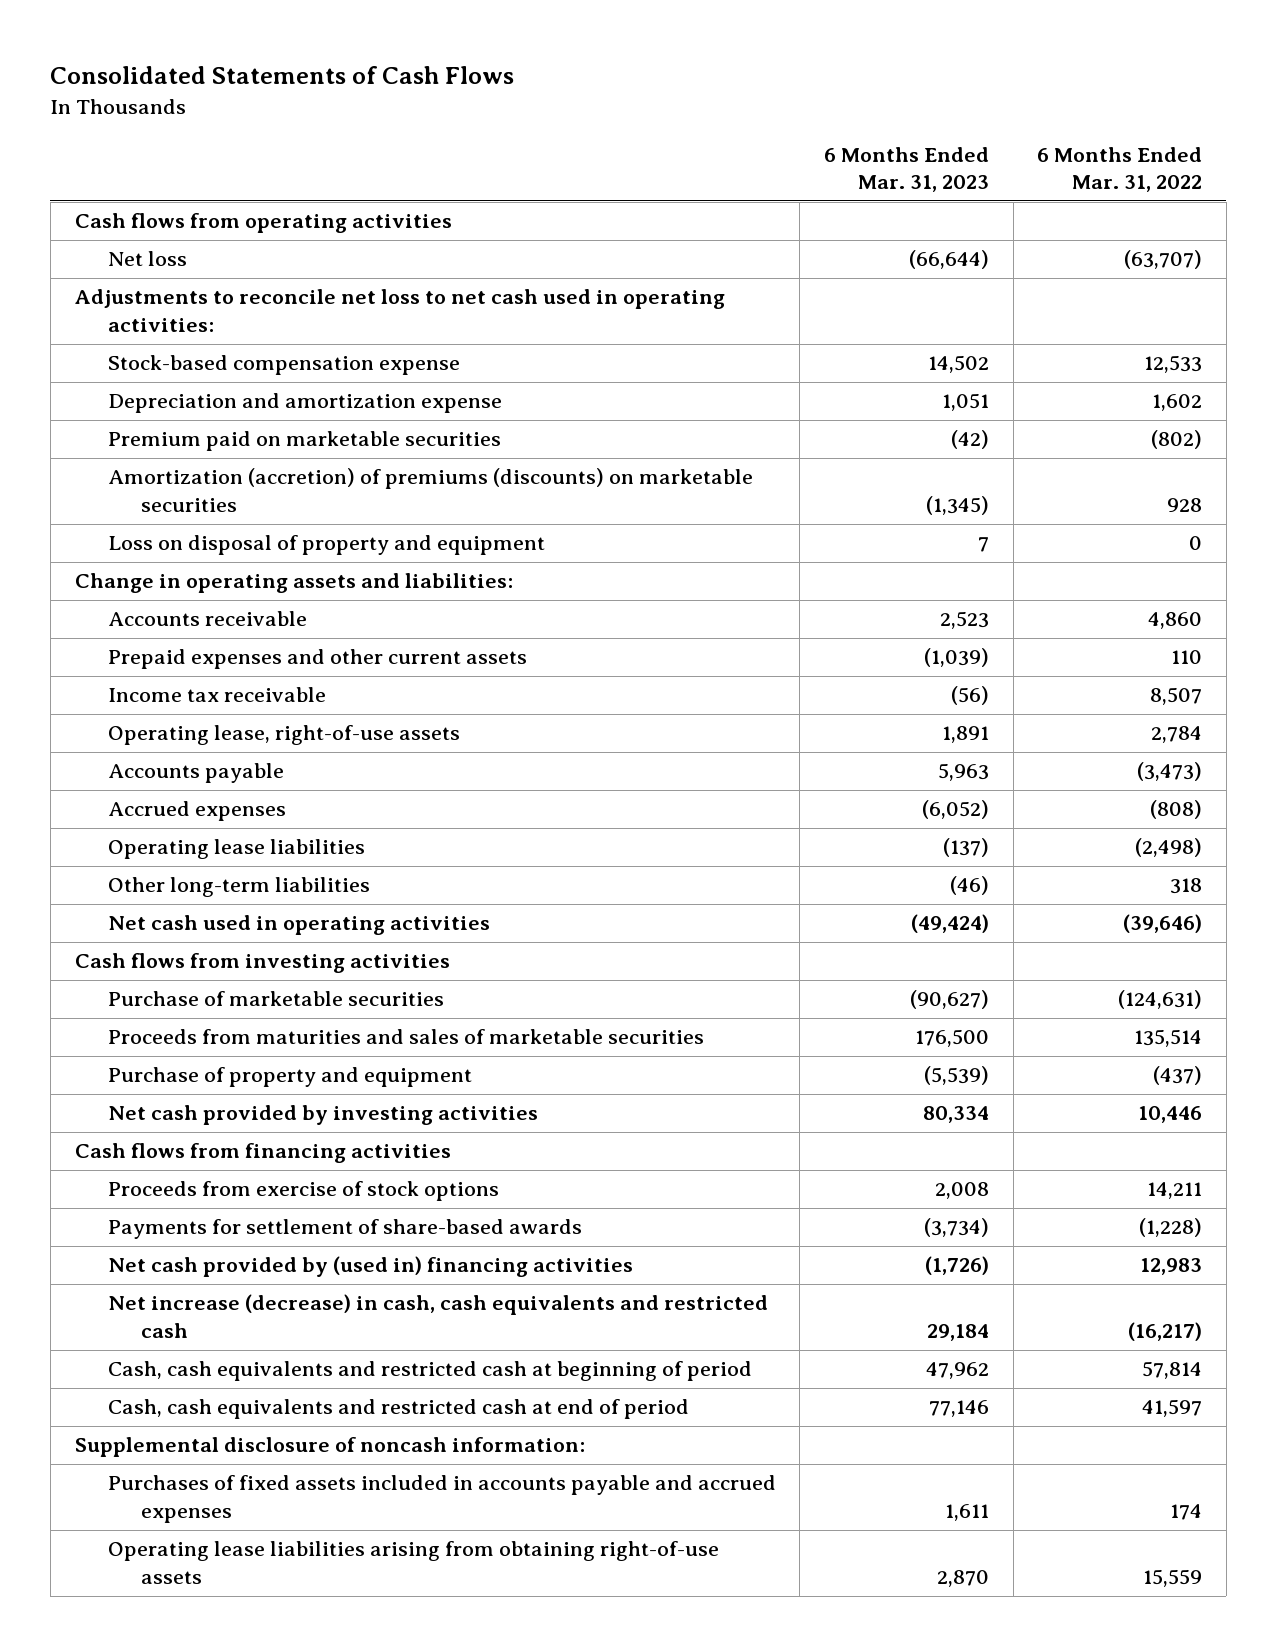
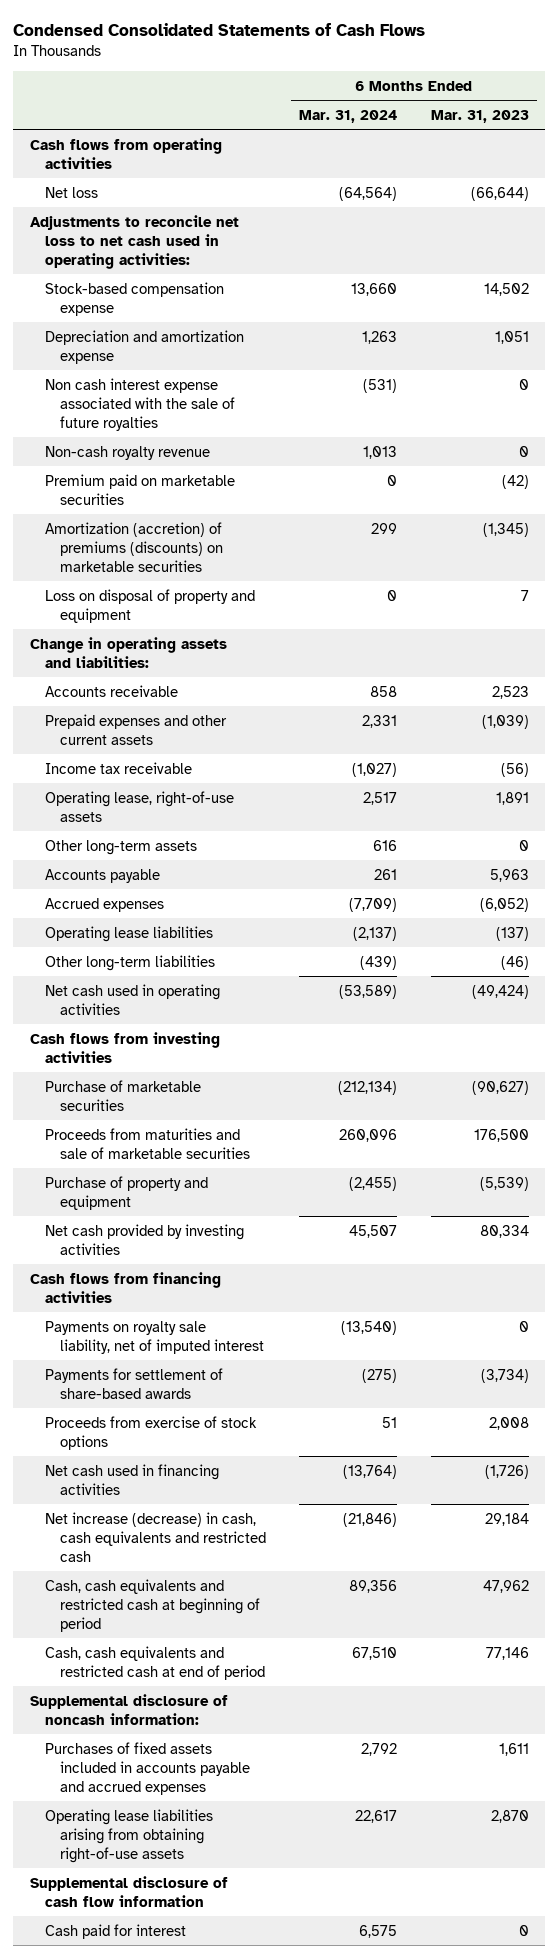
[50,66,515,85] Consolidated Statements of Cash Flows -> [13,23,426,37] Condensed Consolidated Statements of Cash Flows
[1037,146,1203,193] 6 Months Ended Mar. 31, 2022 -> none
none -> [299,109,398,123] Mar. 31, 2024
none -> [44,377,236,431] Non cash interest expense associated with the sale of future royalties
none -> [44,445,210,460] Non-cash royalty revenue
none -> [44,839,197,855] Other long-term assets
[107,1029,704,1045] Proceeds from maturities and sales of marketable securities -> [44,1127,251,1159] Proceeds from maturities and sale of marketable securities
none -> [44,1320,265,1354] Payments on royalty sale liability, net of imputed interest
[107,1181,499,1202] Proceeds from exercise of stock options -> [44,1415,257,1450] Proceeds from exercise of stock options
[107,1256,633,1278] Net cash provided by (used in) financing activities -> [44,1463,219,1495] Net cash used in financing activities
none -> [29,1875,228,1907] Supplemental disclosure of cash flow information
none -> [44,1923,186,1939] Cash paid for interest

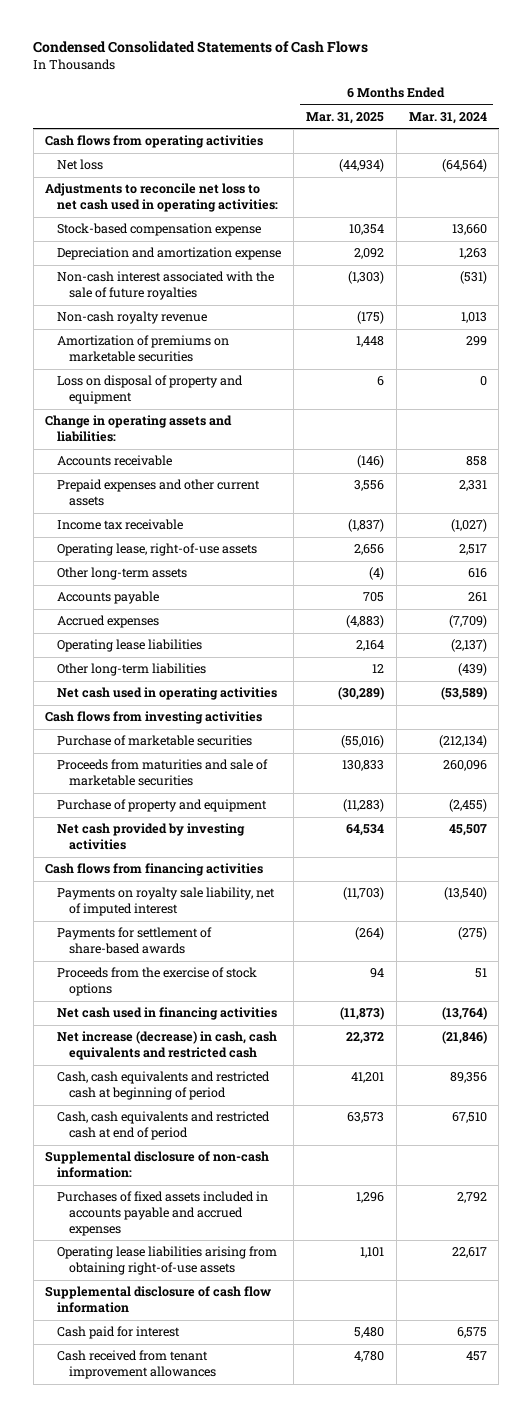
[430,109,529,123] Mar. 31, 2023 -> none
none -> [305,111,384,124] Mar. 31, 2025
[44,377,236,431] Non cash interest expense associated with the sale of future royalties -> [56,271,274,301] Non-cash interest associated with the sale of future royalties
[44,473,235,505] Premium paid on marketable securities -> none
[44,521,224,572] Amortization (accretion) of premiums (discounts) on marketable securities -> [56,335,229,363] Amortization of premiums on marketable securities
[44,1415,257,1450] Proceeds from exercise of stock options -> [56,967,257,997] Proceeds from the exercise of stock options
[29,1693,228,1725] Supplemental disclosure of noncash information: -> [45,1151,270,1179] Supplemental disclosure of non-cash information:
none -> [56,1350,216,1380] Cash received from tenant improvement allowances

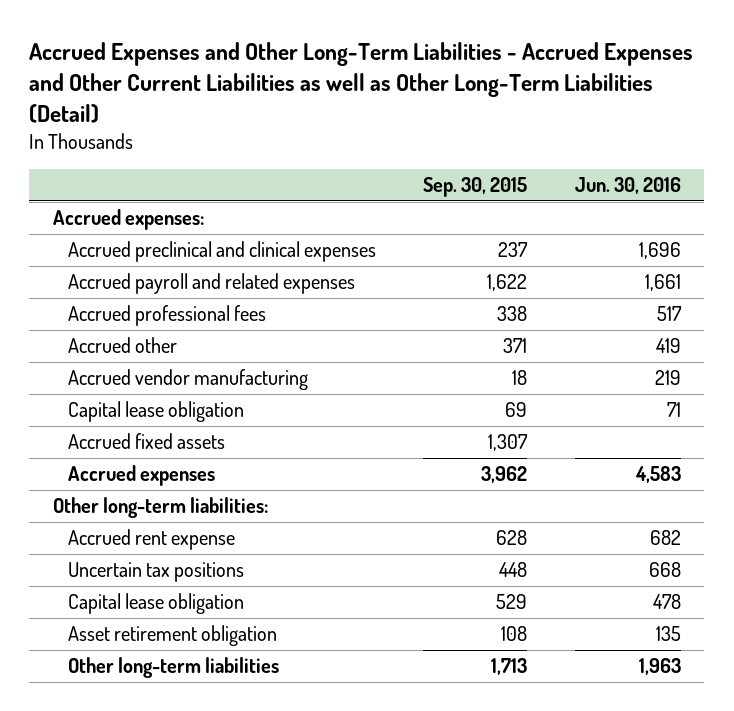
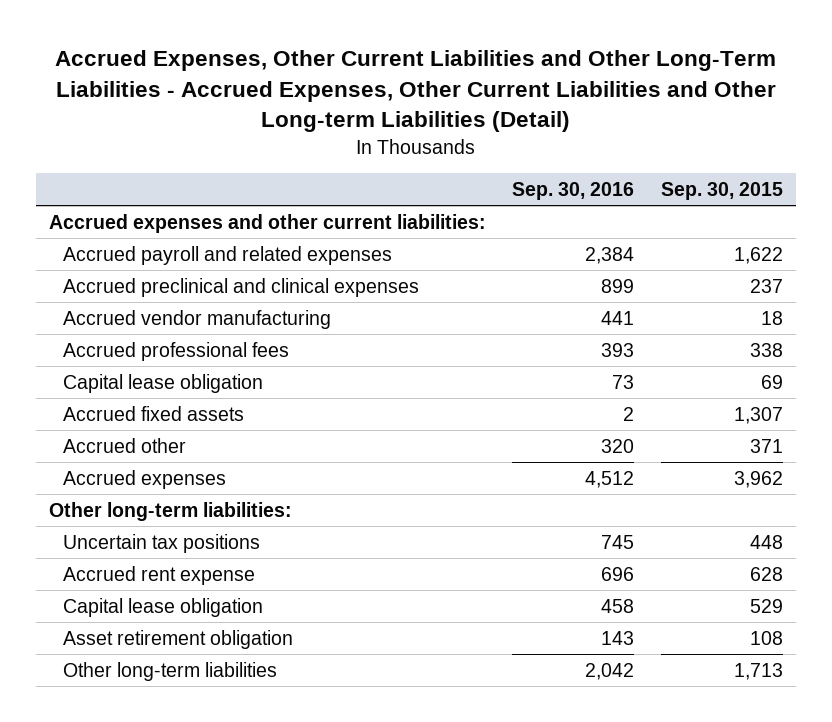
[29,42,694,124] Accrued Expenses and Other Long-Term Liabilities - Accrued Expenses and Other Current Liabilities as well as Other Long-Term Liabilities (Detail) -> [54,50,776,133] Accrued Expenses, Other Current Liabilities and Other Long-Term Liabilities - Accrued Expenses, Other Current Liabilities and Other Long-term Liabilities (Detail)
[574,177,681,195] Jun. 30, 2016 -> none
none -> [512,181,635,200] Sep. 30, 2016
[53,209,205,231] Accrued expenses: -> none
none -> [48,213,486,233] Accrued expenses and other current liabilities:
[67,241,376,263] Accrued preclinical and clinical expenses -> [63,277,420,297] Accrued preclinical and clinical expenses
[67,305,266,327] Accrued professional fees -> [63,341,290,361] Accrued professional fees
[67,337,177,354] Accrued other -> [63,437,187,453] Accrued other
[67,529,235,551] Accrued rent expense -> [63,565,256,585] Accrued rent expense

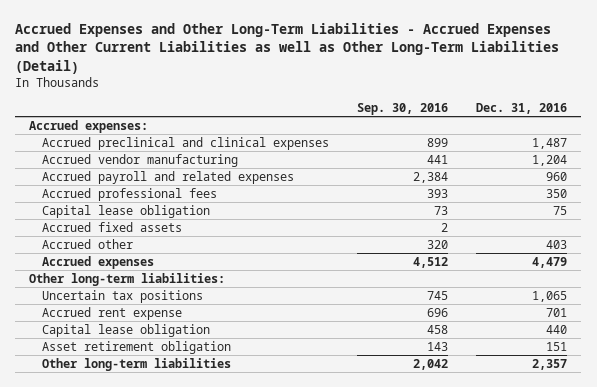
[54,50,776,133] Accrued Expenses, Other Current Liabilities and Other Long-Term Liabilities - Accrued Expenses, Other Current Liabilities and Other Long-term Liabilities (Detail) -> [15,22,560,74] Accrued Expenses and Other Long-Term Liabilities - Accrued Expenses and Other Current Liabilities as well as Other Long-Term Liabilities (Detail)
[660,181,783,200] Sep. 30, 2015 -> none
none -> [476,102,568,114] Dec. 31, 2016
[48,213,486,233] Accrued expenses and other current liabilities: -> none
none -> [29,119,149,133] Accrued expenses:
[63,245,393,265] Accrued payroll and related expenses -> [41,170,294,184] Accrued payroll and related expenses

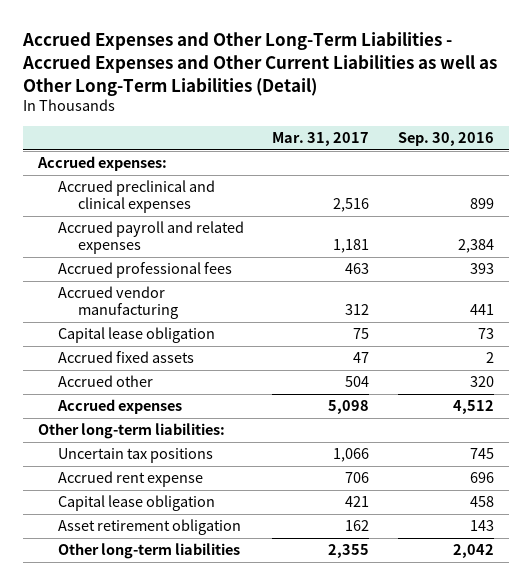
[476,102,568,114] Dec. 31, 2016 -> none
none -> [272,132,370,147] Mar. 31, 2017
[41,153,238,167] Accrued vendor manufacturing -> [57,286,178,320] Accrued vendor manufacturing

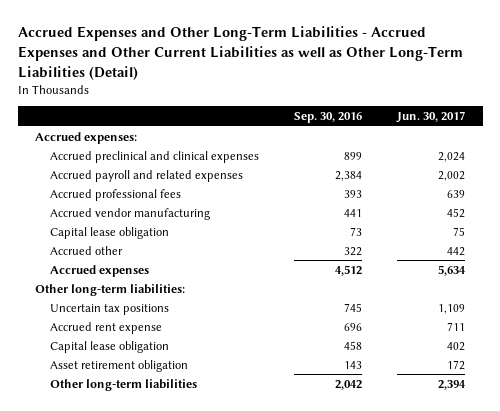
[272,132,370,147] Mar. 31, 2017 -> none
none -> [396,111,466,124] Jun. 30, 2017
[57,351,194,364] Accrued fixed assets -> none
[470,376,495,388] 320 -> [343,246,362,256] 322

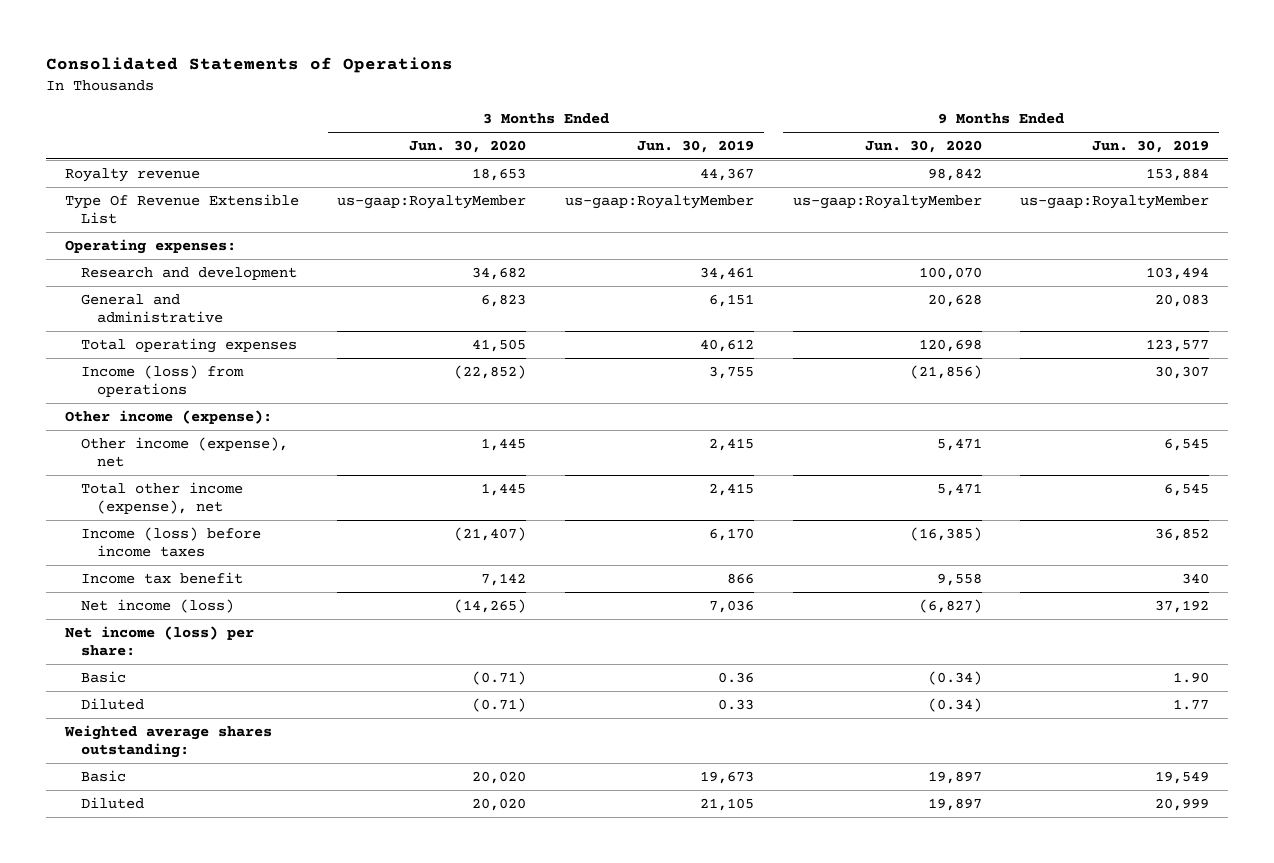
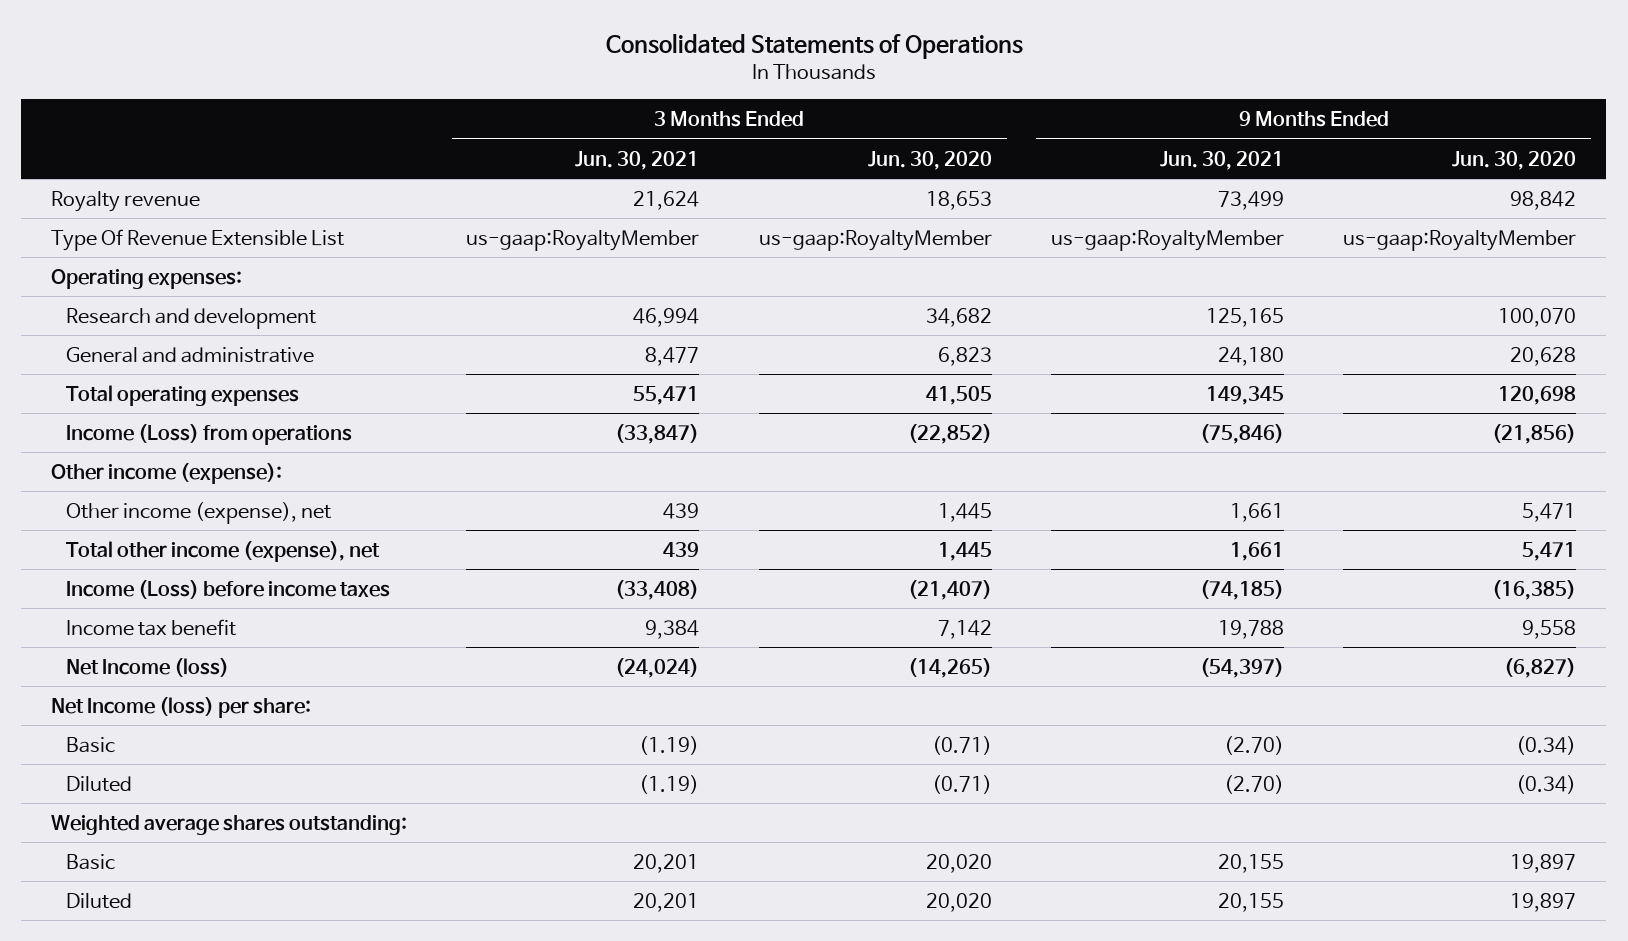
[637,139,755,153] Jun. 30, 2019 -> none
[1092,139,1210,153] Jun. 30, 2019 -> none
none -> [575,150,700,170] Jun. 30, 2021
none -> [1160,150,1285,170] Jun. 30, 2021
[80,364,244,397] Income (loss) from operations -> [66,423,353,445] Income (Loss) from operations
[80,526,261,557] Income (loss) before income taxes -> [66,579,391,599] Income (Loss) before income taxes
[80,598,234,613] Net income (loss) -> [66,657,230,677] Net Income (loss)
[64,625,254,656] Net income (loss) per share: -> [51,696,312,718] Net Income (loss) per share:

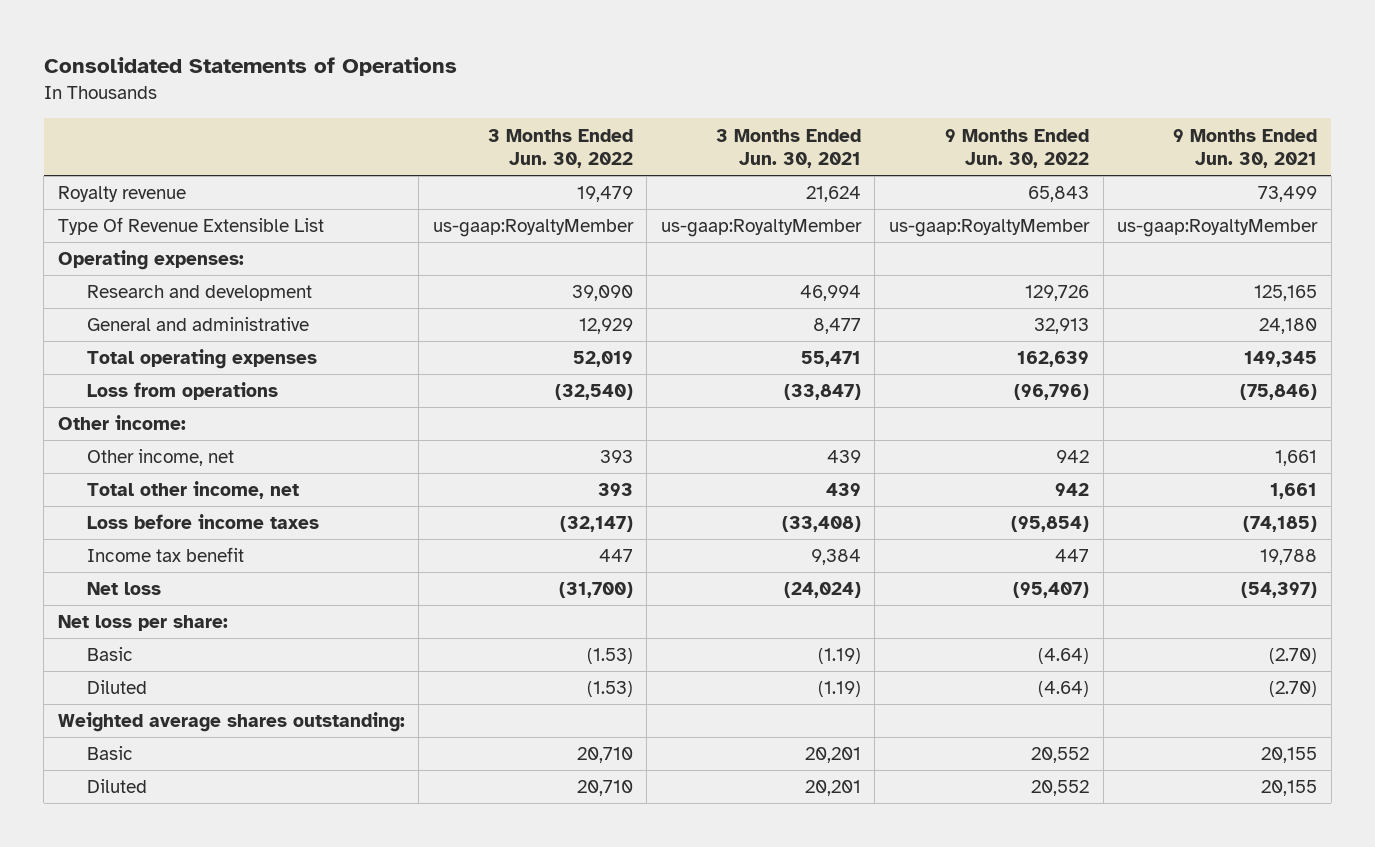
[867,150,992,170] Jun. 30, 2020 -> none
[1452,150,1577,170] Jun. 30, 2020 -> none
none -> [487,128,633,169] 3 Months Ended Jun. 30, 2022
none -> [945,128,1090,169] 9 Months Ended Jun. 30, 2022
[66,423,353,445] Income (Loss) from operations -> [86,382,278,401] Loss from operations
[51,462,283,484] Other income (expense): -> [57,415,186,431] Other income:
[66,501,332,524] Other income (expense), net -> [86,449,234,467] Other income, net
[66,540,381,562] Total other income (expense), net -> [86,481,299,500] Total other income, net
[66,579,391,599] Income (Loss) before income taxes -> [86,514,319,530] Loss before income taxes
[66,657,230,677] Net Income (loss) -> [86,582,161,596] Net loss
[51,696,312,718] Net Income (loss) per share: -> [57,615,228,632] Net loss per share:

